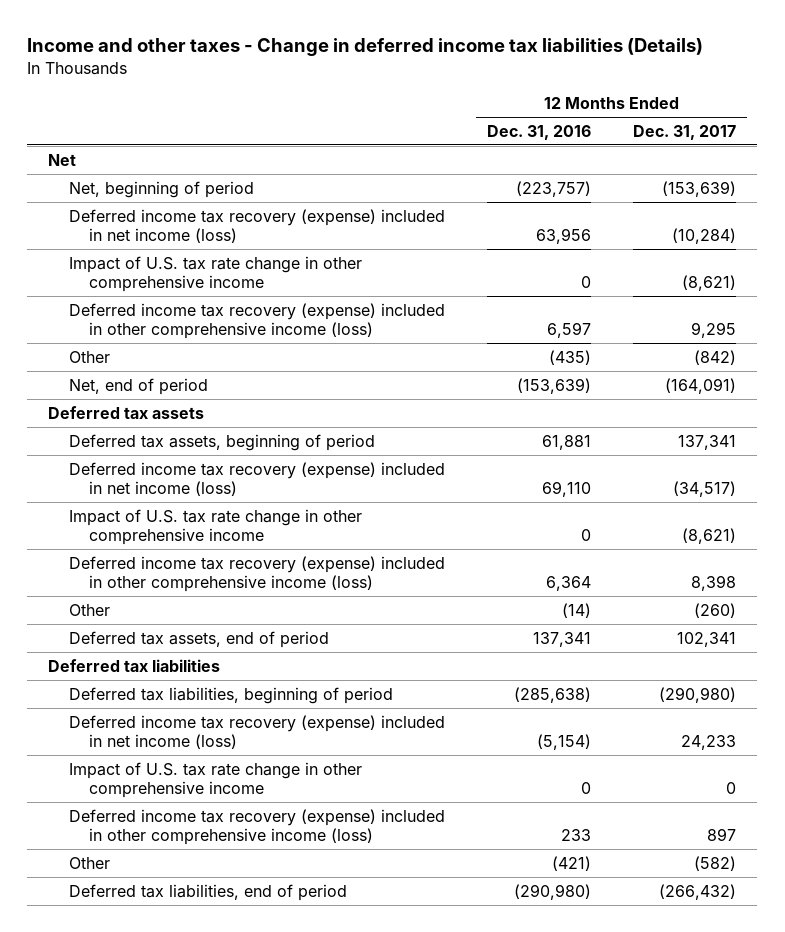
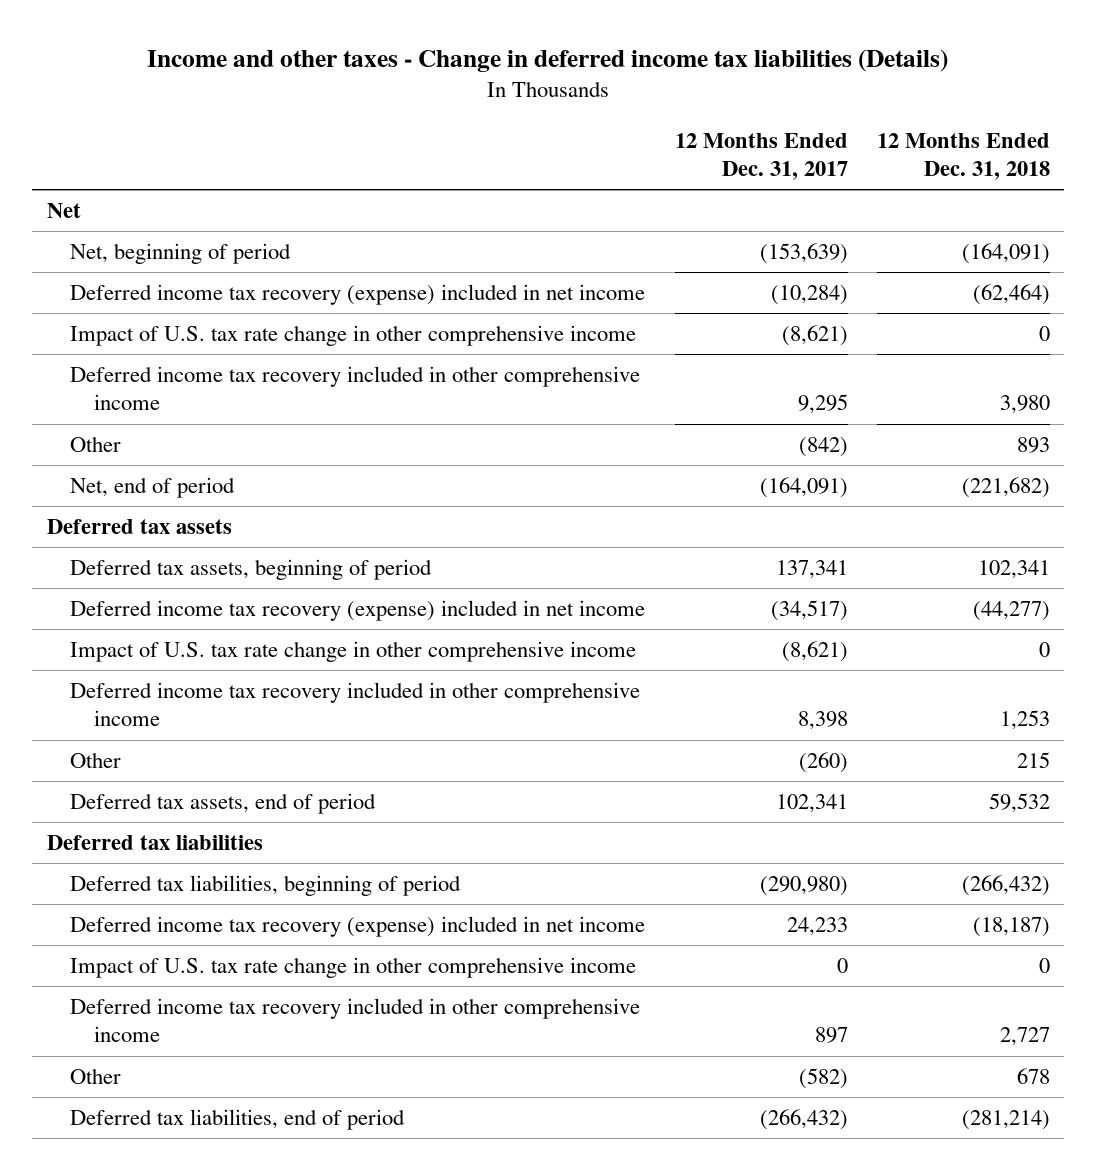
[487,124,592,140] Dec. 31, 2016 -> none
none -> [876,132,1050,180] 12 Months Ended Dec. 31, 2018
[68,208,445,243] Deferred income tax recovery (expense) included in net income (loss) -> [70,284,646,306] Deferred income tax recovery (expense) included in net income
[68,302,445,339] Deferred income tax recovery (expense) included in other comprehensive income (loss) -> [70,366,641,411] Deferred income tax recovery included in other comprehensive income
[68,461,445,496] Deferred income tax recovery (expense) included in net income (loss) -> [70,600,646,622] Deferred income tax recovery (expense) included in net income
[68,555,445,592] Deferred income tax recovery (expense) included in other comprehensive income (loss) -> [70,682,641,727] Deferred income tax recovery included in other comprehensive income
[68,714,445,749] Deferred income tax recovery (expense) included in net income (loss) -> [70,916,646,938] Deferred income tax recovery (expense) included in net income
[68,808,445,845] Deferred income tax recovery (expense) included in other comprehensive income (loss) -> [70,998,641,1043] Deferred income tax recovery included in other comprehensive income

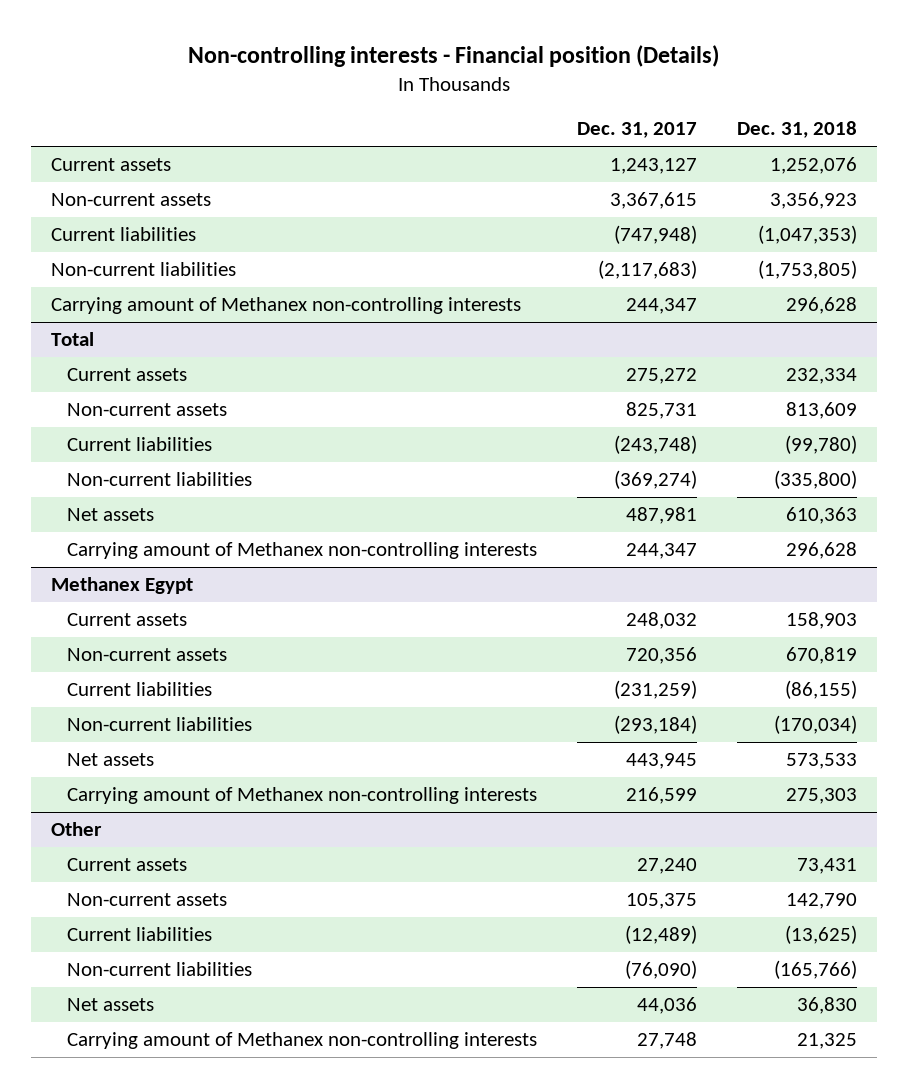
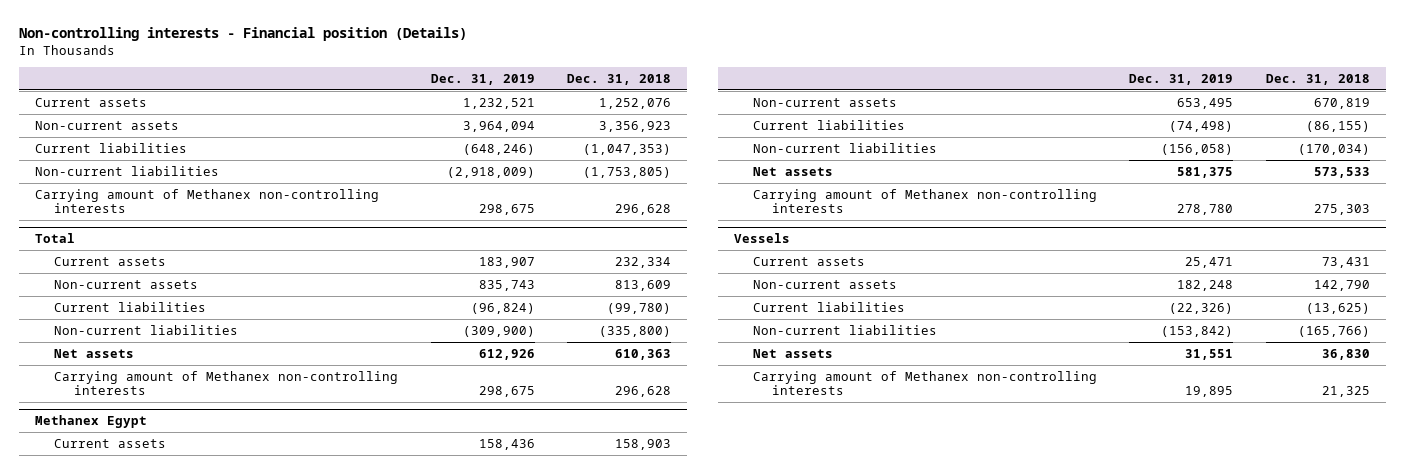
[576,122,697,139] Dec. 31, 2017 -> none
none -> [430,73,535,85] Dec. 31, 2019
[51,822,103,837] Other -> [733,232,790,243] Vessels

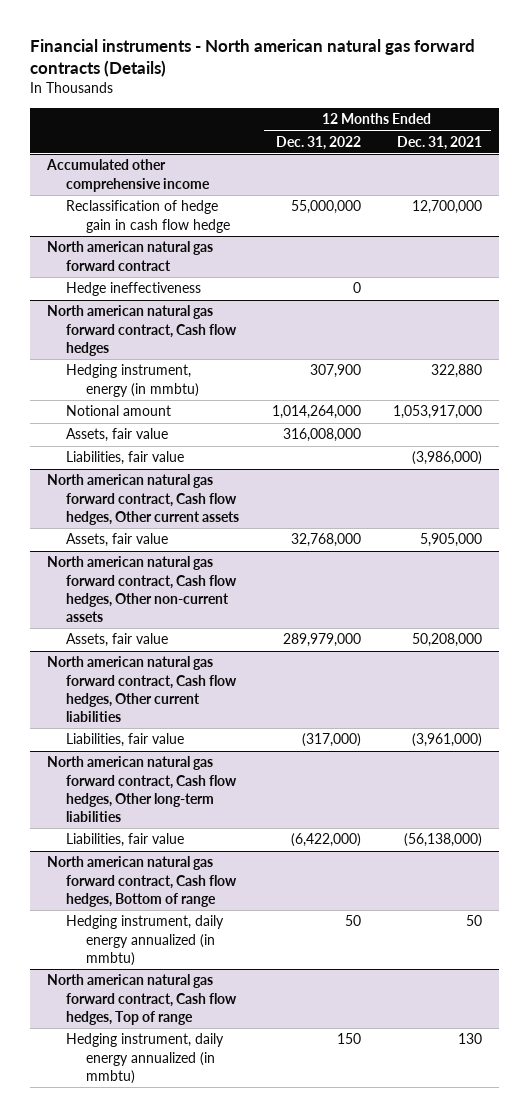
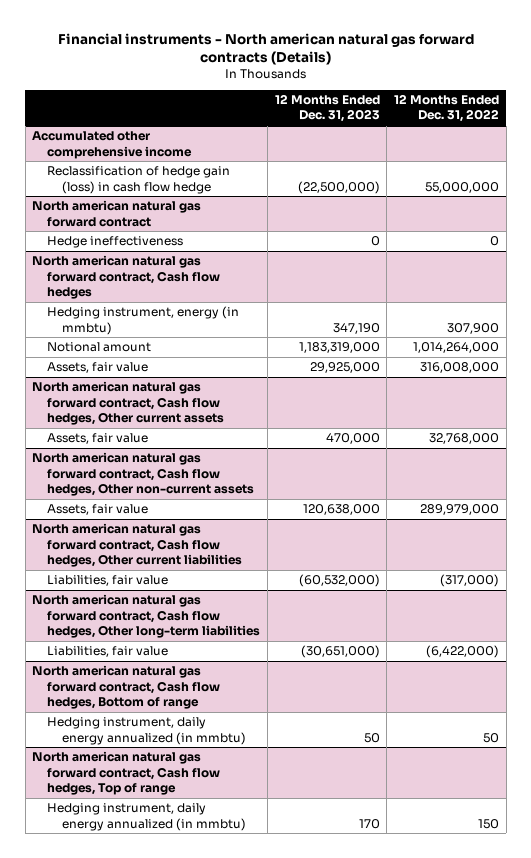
[397,135,483,150] Dec. 31, 2021 -> none
none -> [274,94,380,123] 12 Months Ended Dec. 31, 2023
[66,200,230,233] Reclassification of hedge gain in cash flow hedge -> [47,166,231,194] Reclassification of hedge gain (loss) in cash flow hedge
[66,451,185,466] Liabilities, fair value -> none

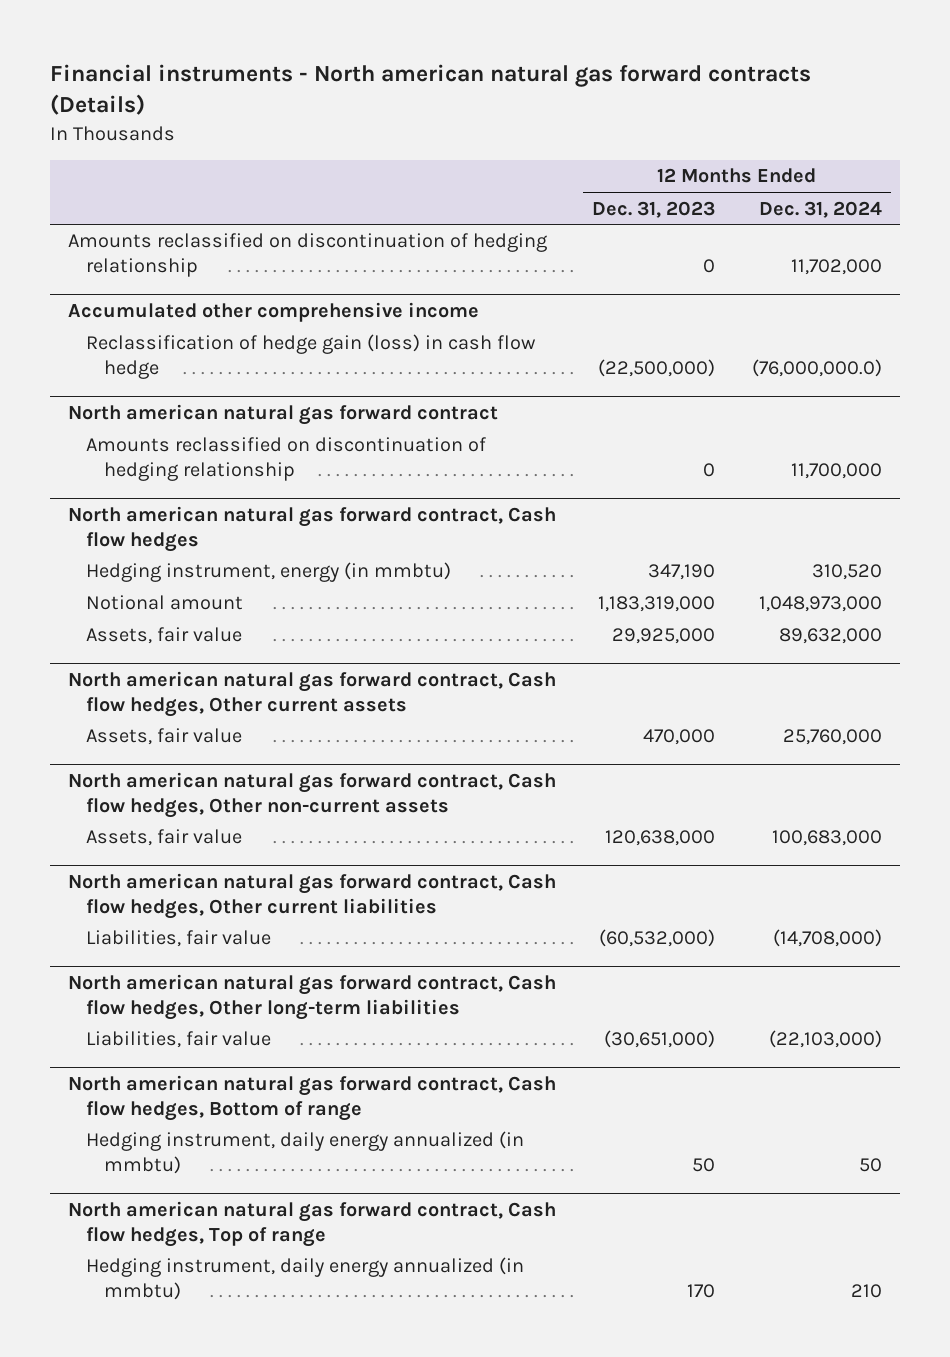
[394,94,500,123] 12 Months Ended Dec. 31, 2022 -> none
none -> [758,200,882,218] Dec. 31, 2024
none -> [67,233,547,278] Amounts reclassified on discontinuation of hedging relationship
[47,236,184,249] Hedge ineffectiveness -> none
none -> [85,437,486,482] Amounts reclassified on discontinuation of hedging relationship

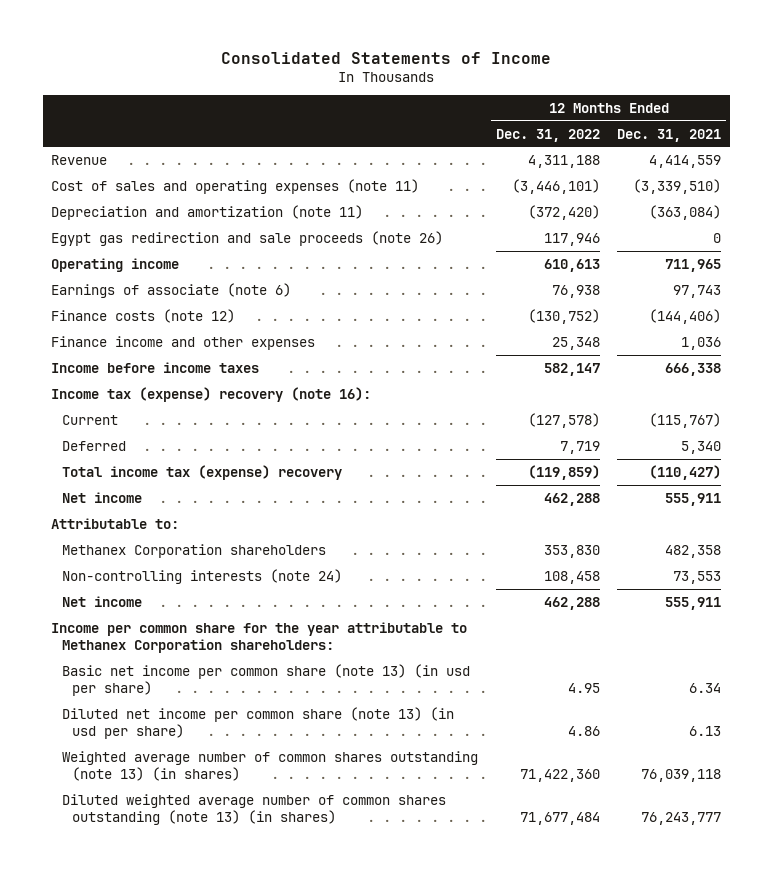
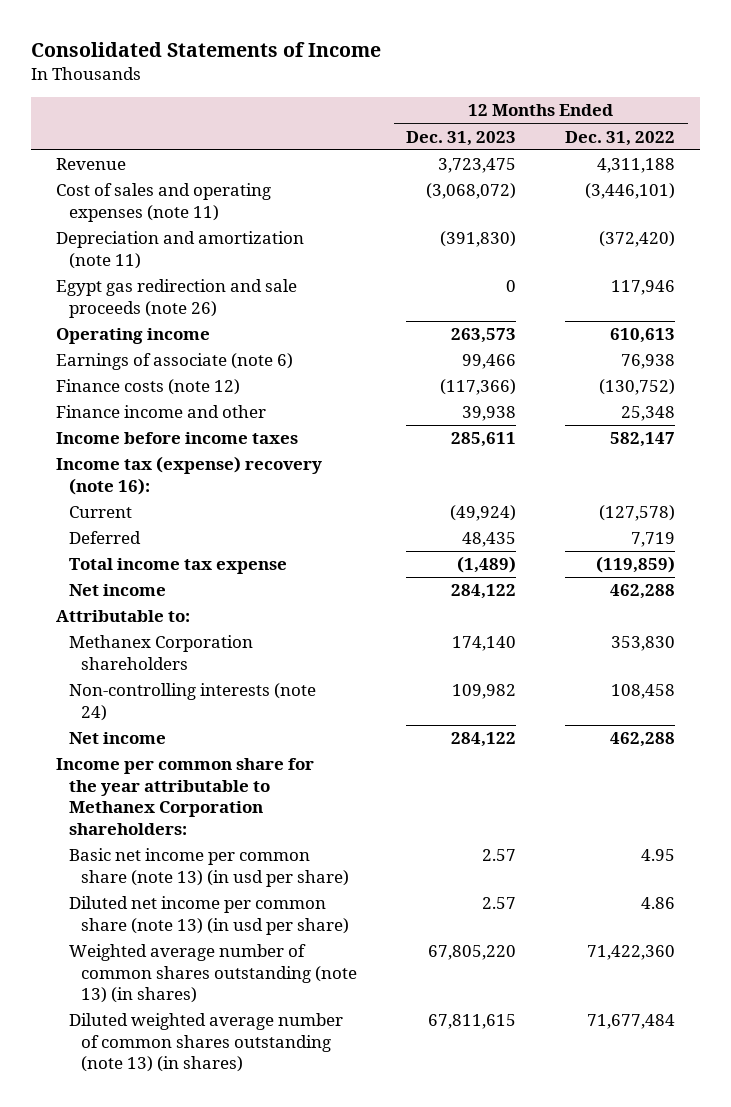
[617,128,722,142] Dec. 31, 2021 -> none
none -> [406,130,517,146] Dec. 31, 2023
[51,335,316,350] Finance income and other expenses -> [55,405,266,419] Finance income and other
[61,464,342,480] Total income tax (expense) recovery -> [68,558,287,575] Total income tax expense

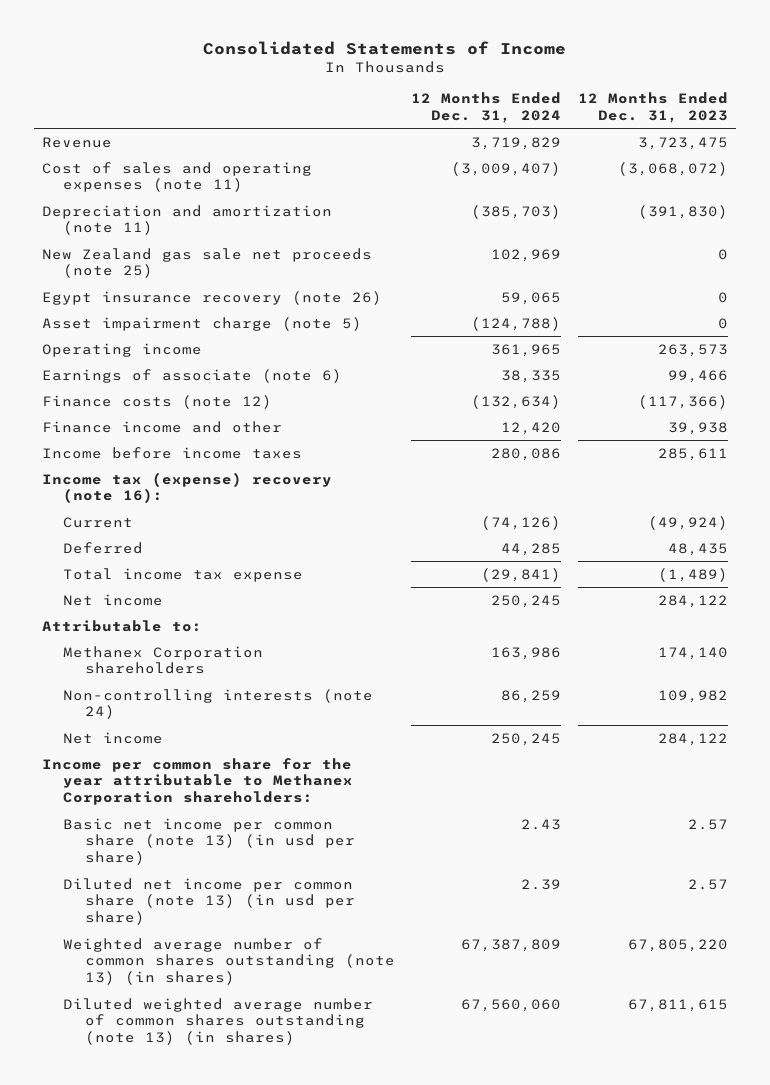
[565,130,676,146] Dec. 31, 2022 -> none
none -> [411,92,562,124] 12 Months Ended Dec. 31, 2024
[55,279,297,318] Egypt gas redirection and sale proceeds (note 26) -> [41,247,372,279] New Zealand gas sale net proceeds (note 25)
none -> [41,290,382,305] Egypt insurance recovery (note 26)
none -> [41,316,362,331] Asset impairment charge (note 5)

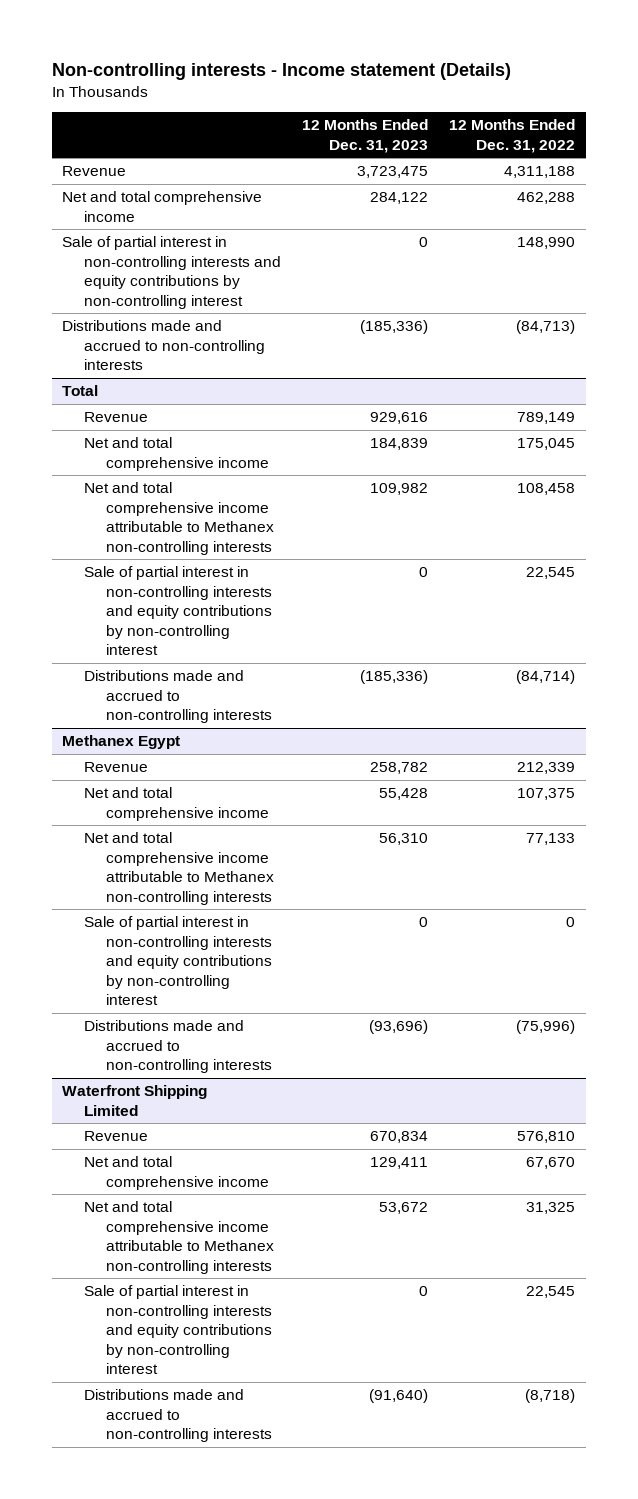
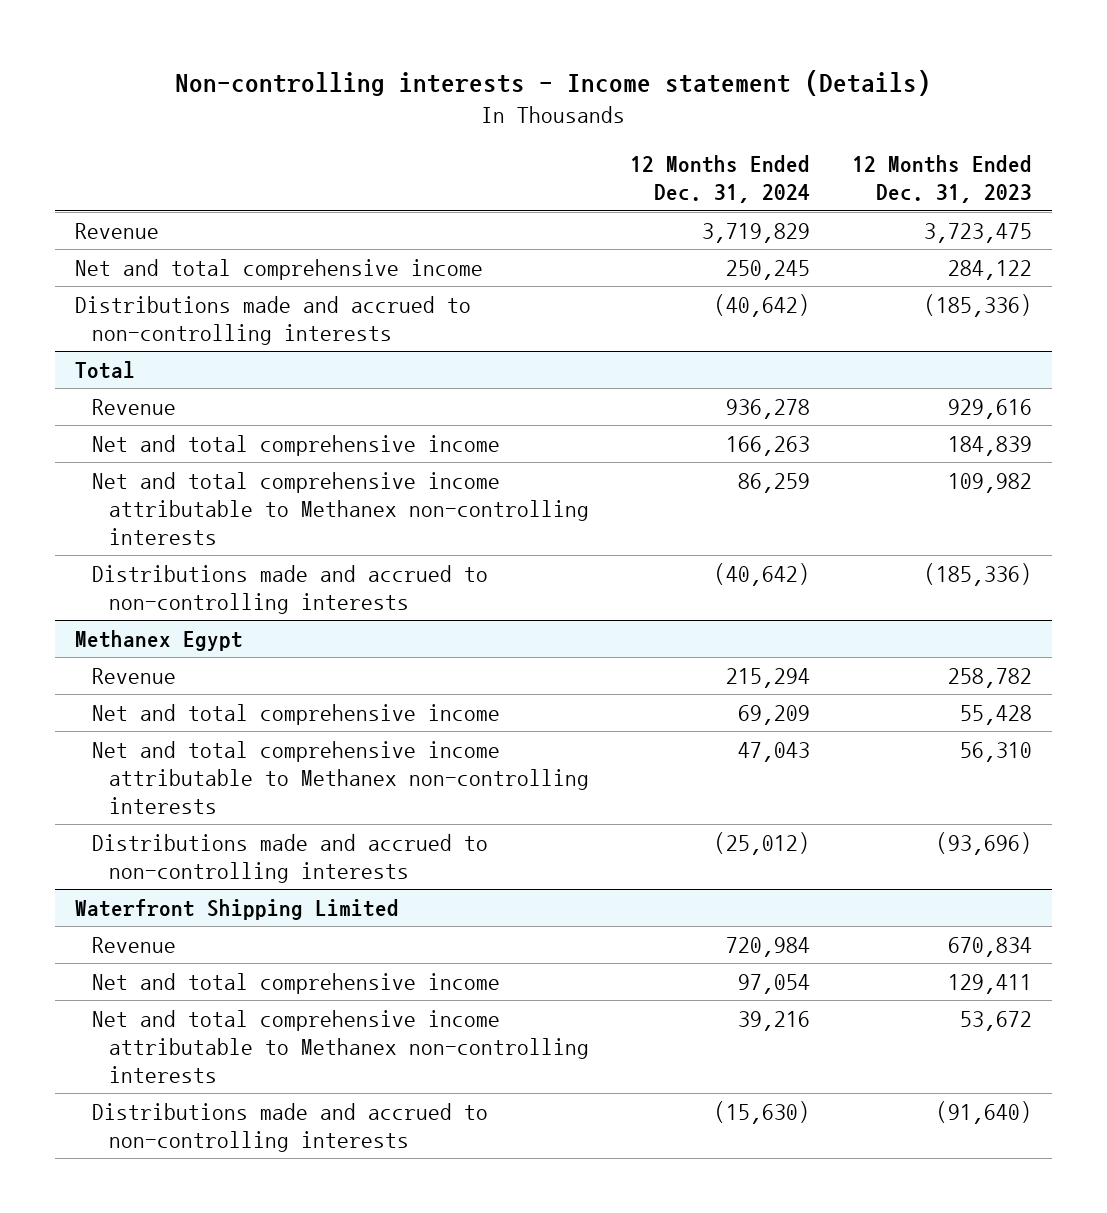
[449,119,576,154] 12 Months Ended Dec. 31, 2022 -> none
none -> [630,155,811,204] 12 Months Ended Dec. 31, 2024
[62,236,282,309] Sale of partial interest in non-controlling interests and equity contributions by non-controlling interest -> none
[84,566,273,656] Sale of partial interest in non-controlling interests and equity contributions by non-controlling interest -> none
[84,916,273,1006] Sale of partial interest in non-controlling interests and equity contributions by non-controlling interest -> none
[84,1285,273,1375] Sale of partial interest in non-controlling interests and equity contributions by non-controlling interest -> none

